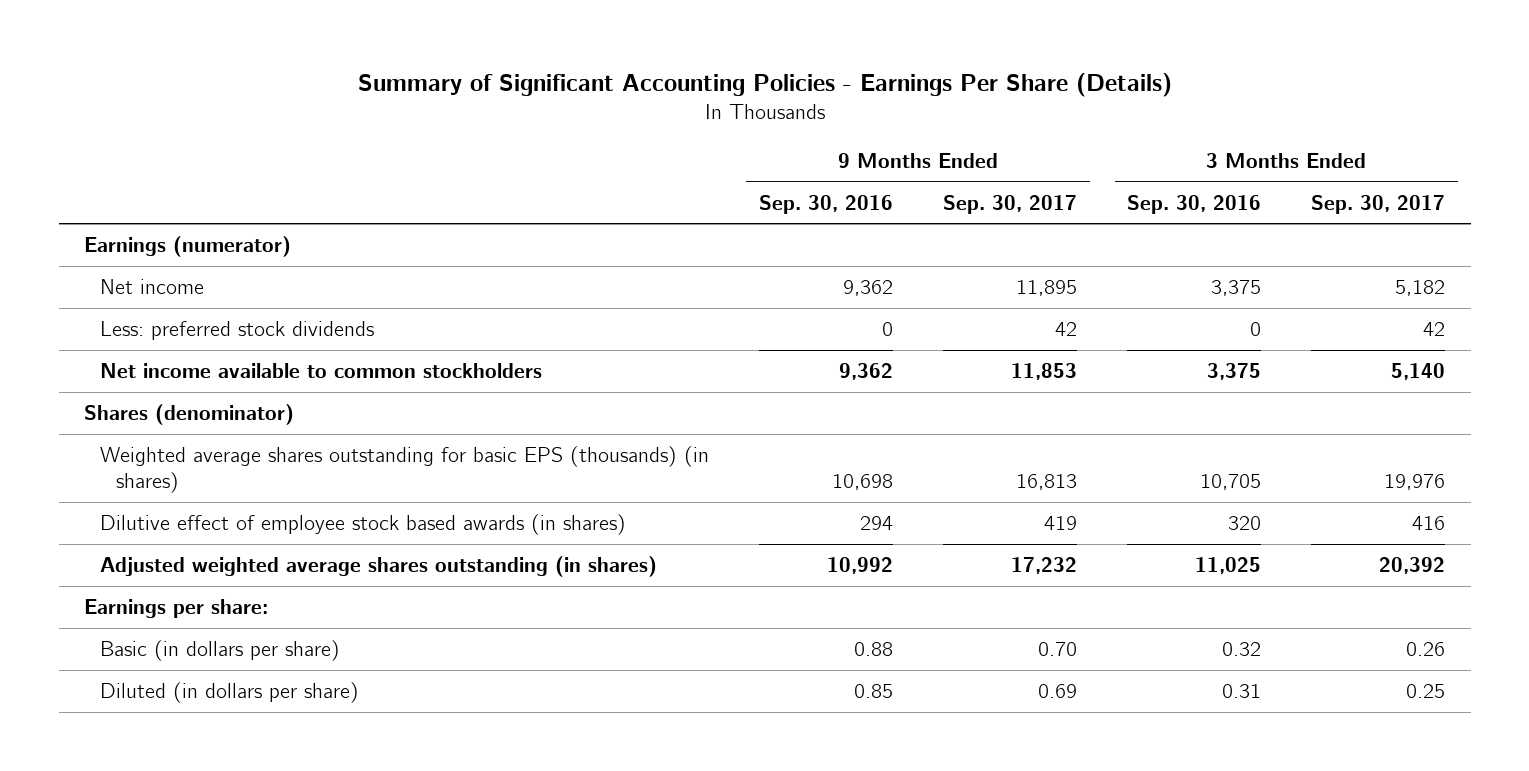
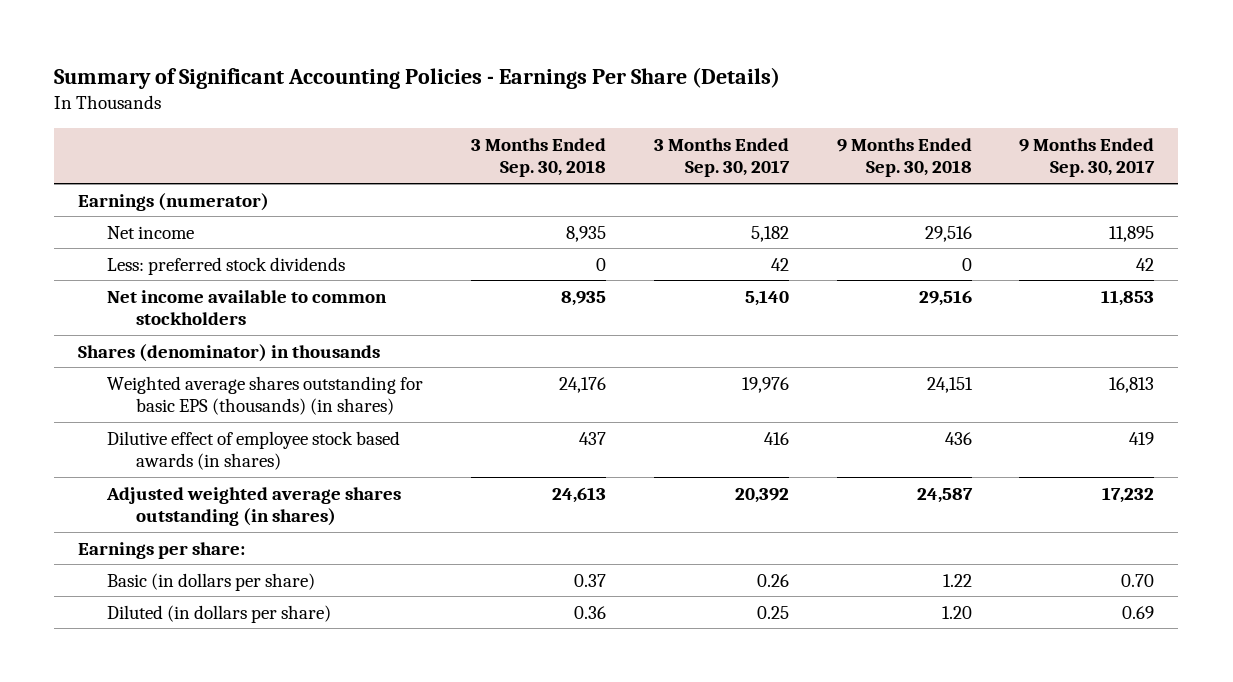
[758,194,893,214] Sep. 30, 2016 -> none
[1127,194,1262,214] Sep. 30, 2016 -> none
none -> [470,137,606,178] 3 Months Ended Sep. 30, 2018
none -> [836,137,972,178] 9 Months Ended Sep. 30, 2018
[83,403,294,425] Shares (denominator) -> [78,343,381,362] Shares (denominator) in thousands

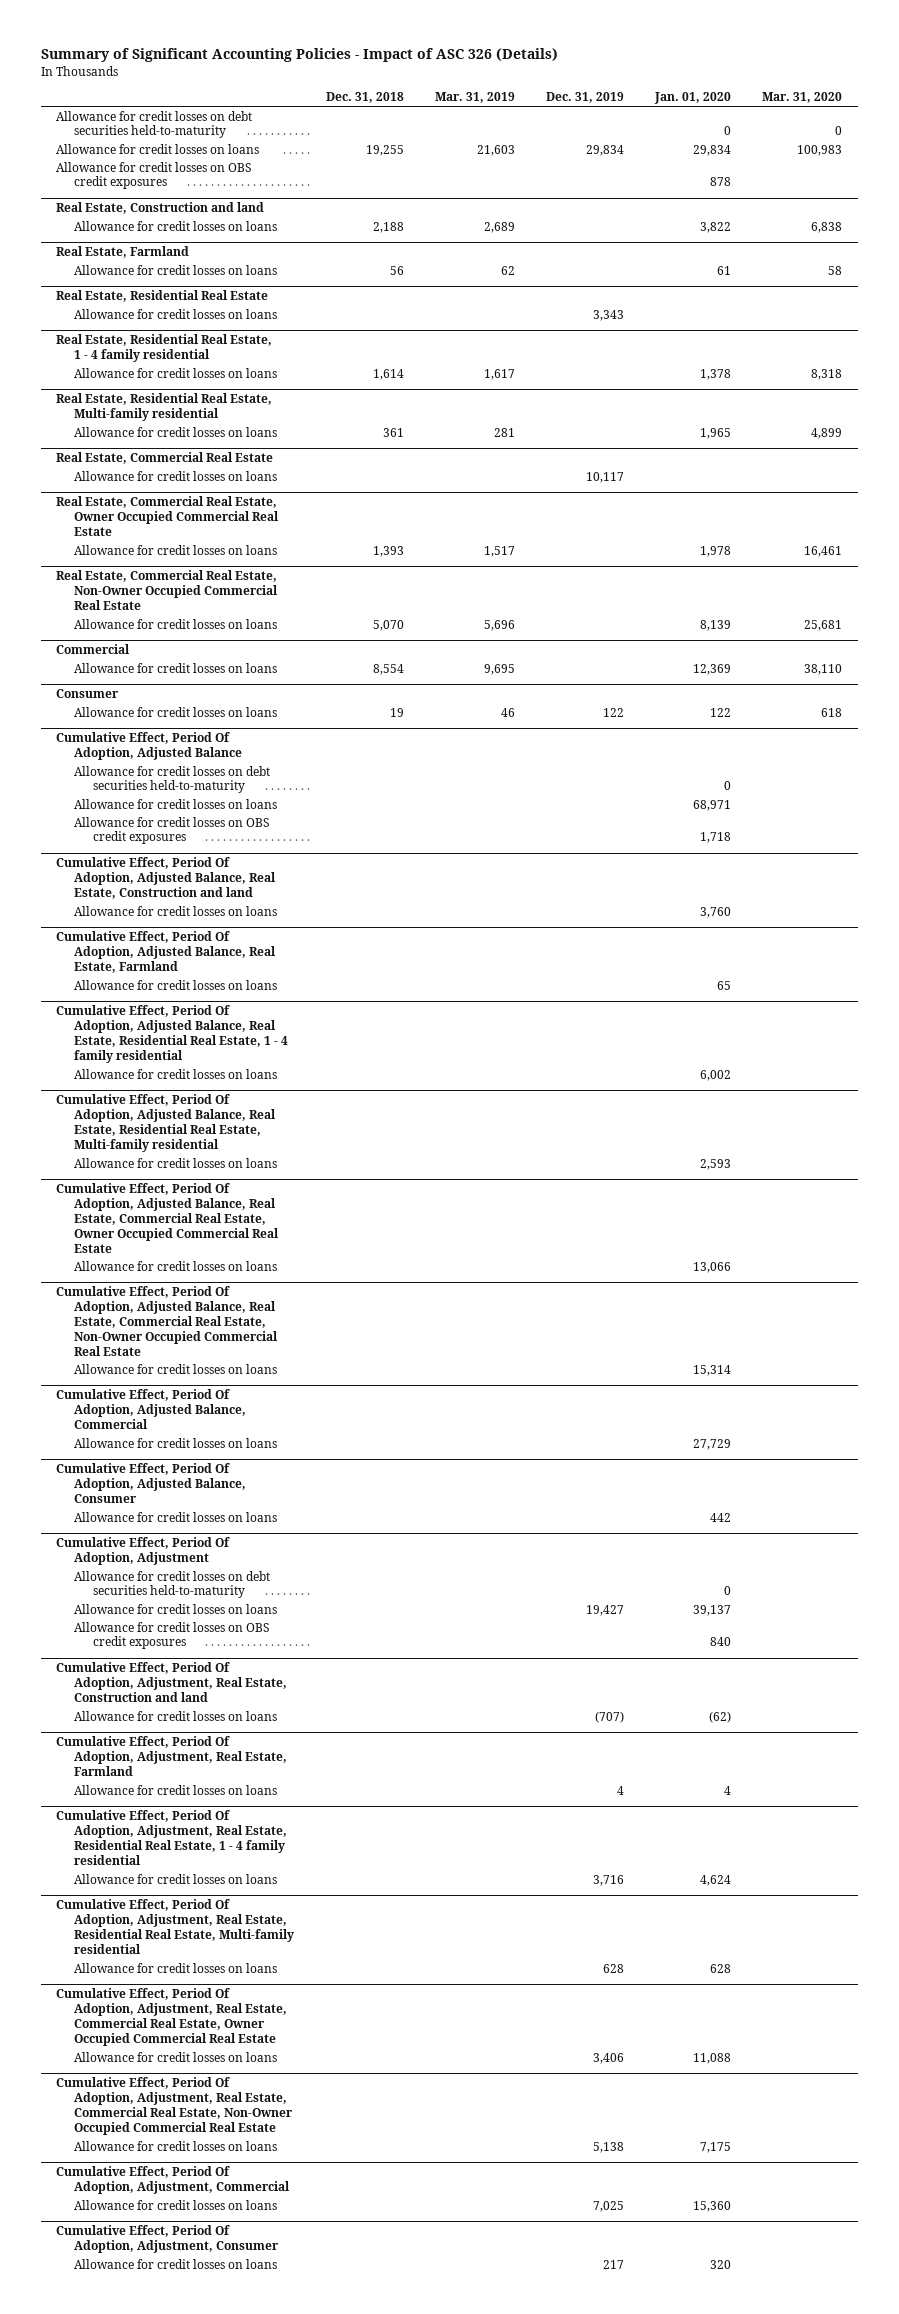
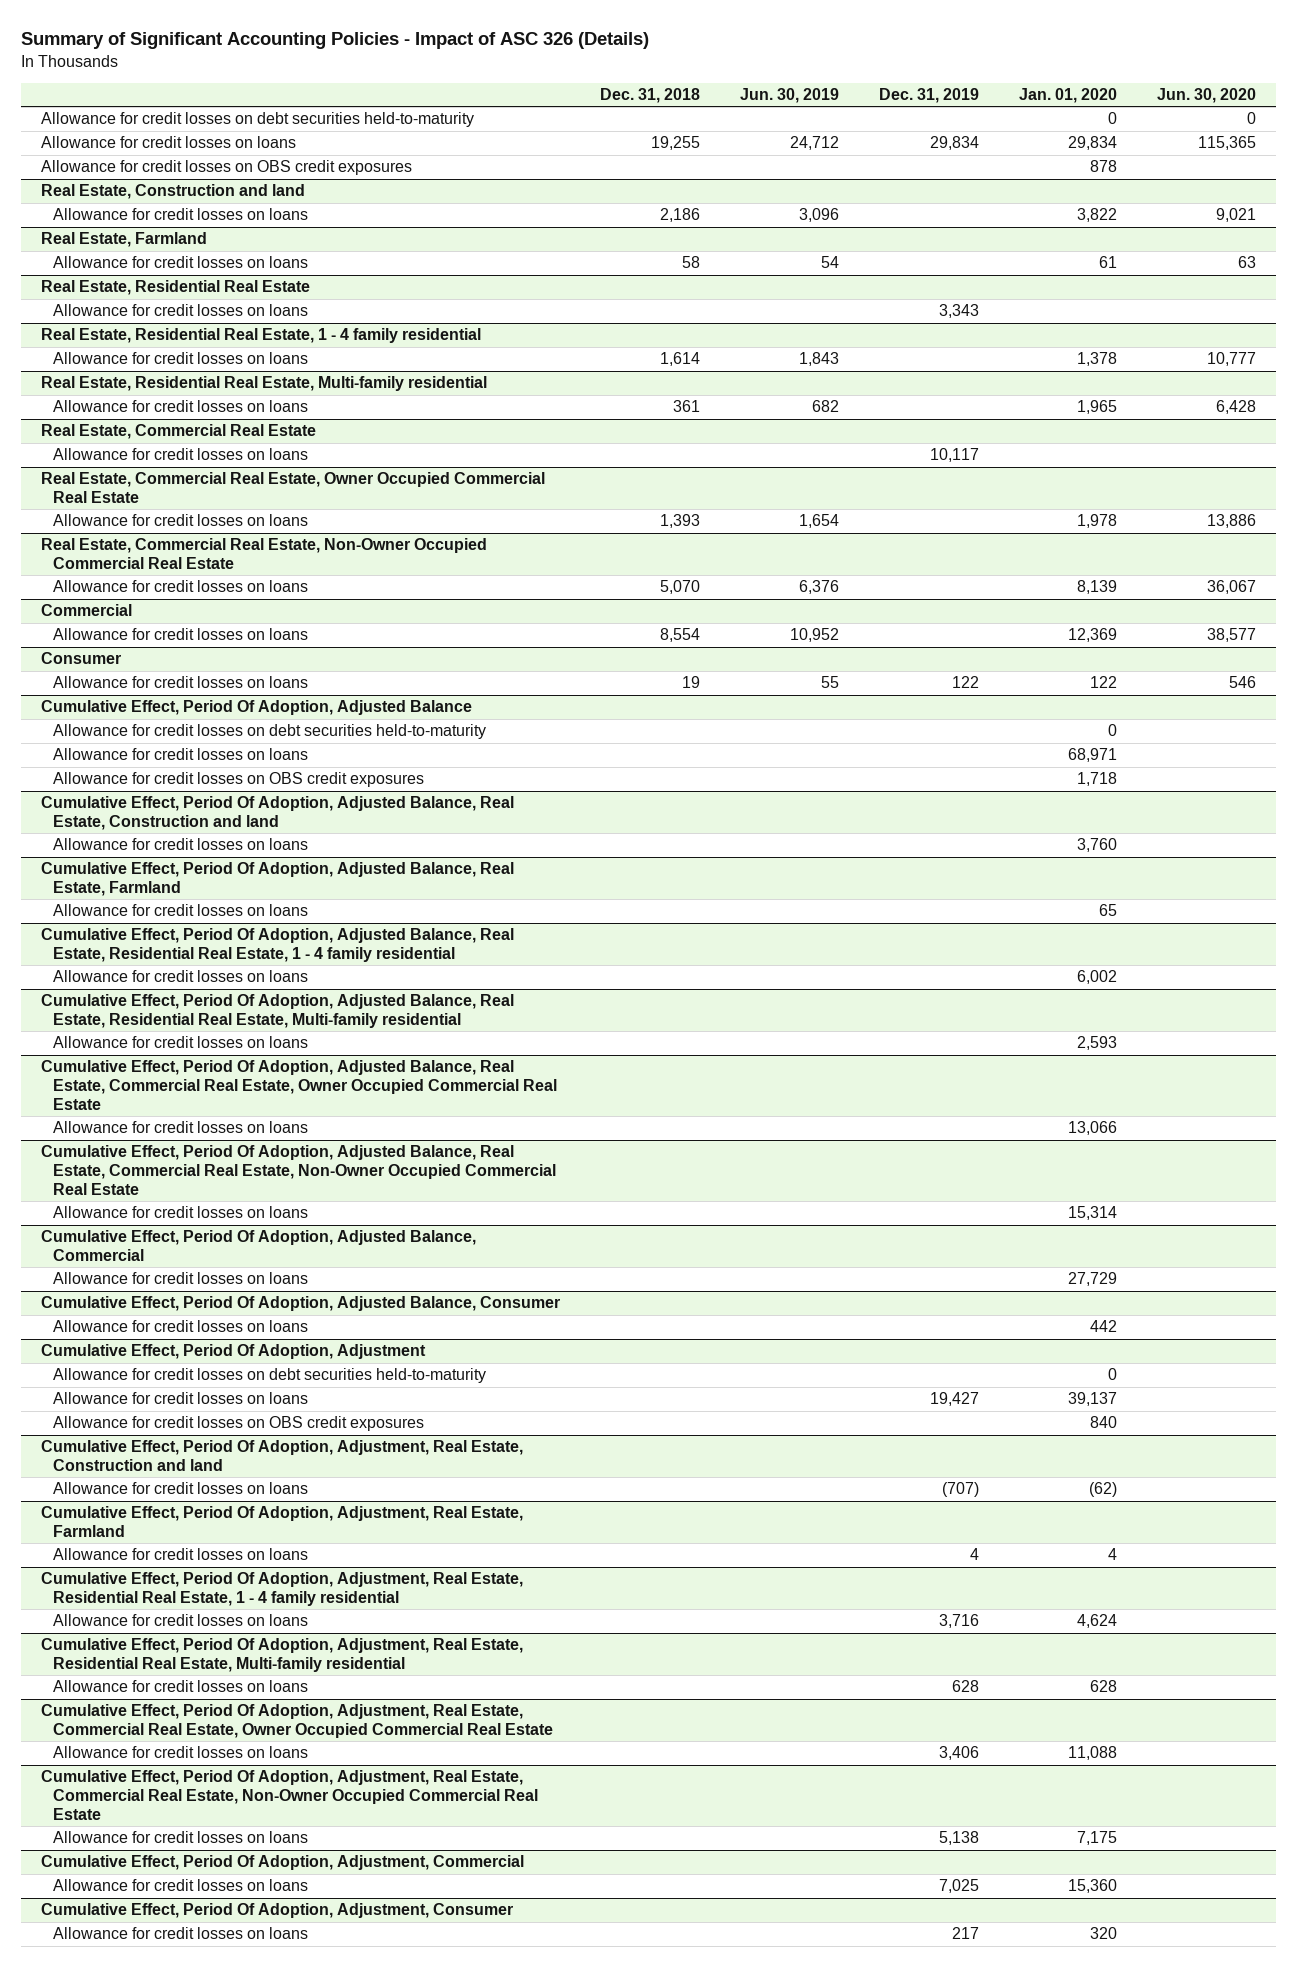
[434,92,515,104] Mar. 31, 2019 -> none
[762,92,843,104] Mar. 31, 2020 -> none
none -> [740,88,840,104] Jun. 30, 2019
none -> [1157,88,1257,104] Jun. 30, 2020
[372,221,404,233] 2,188 -> [659,208,700,223] 2,186
[389,265,404,275] 56 -> [681,256,700,269] 58

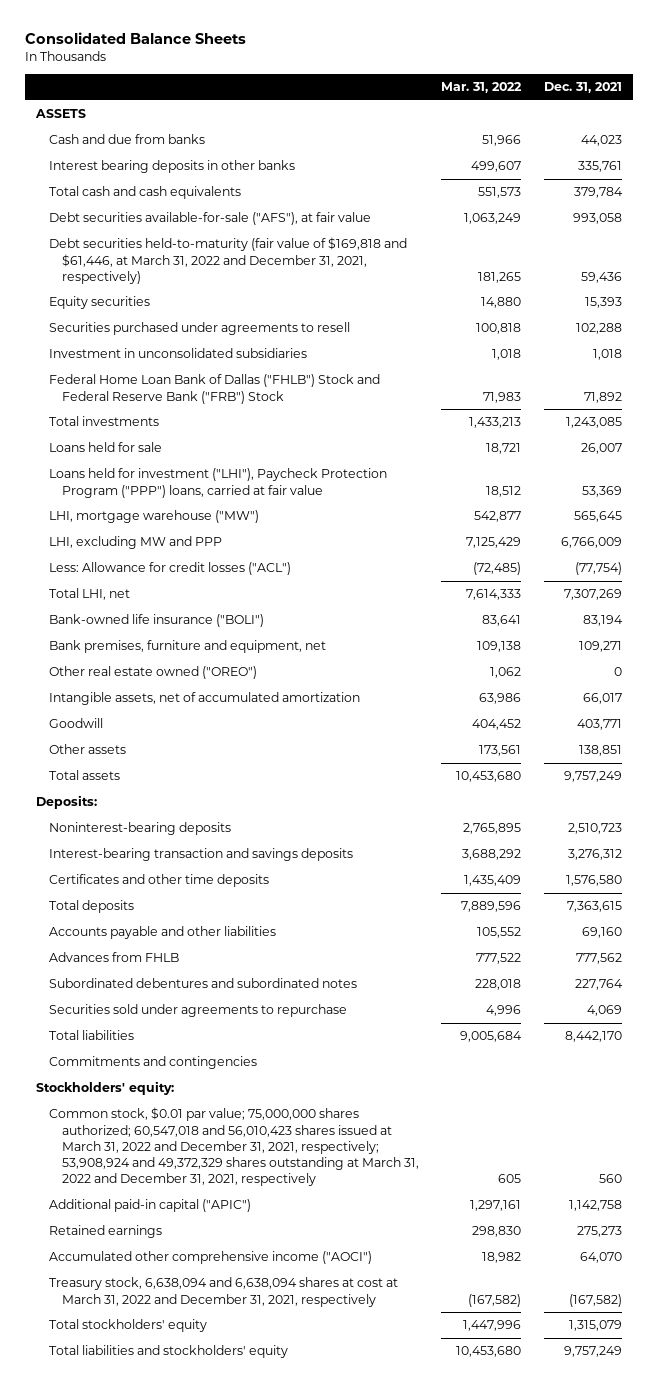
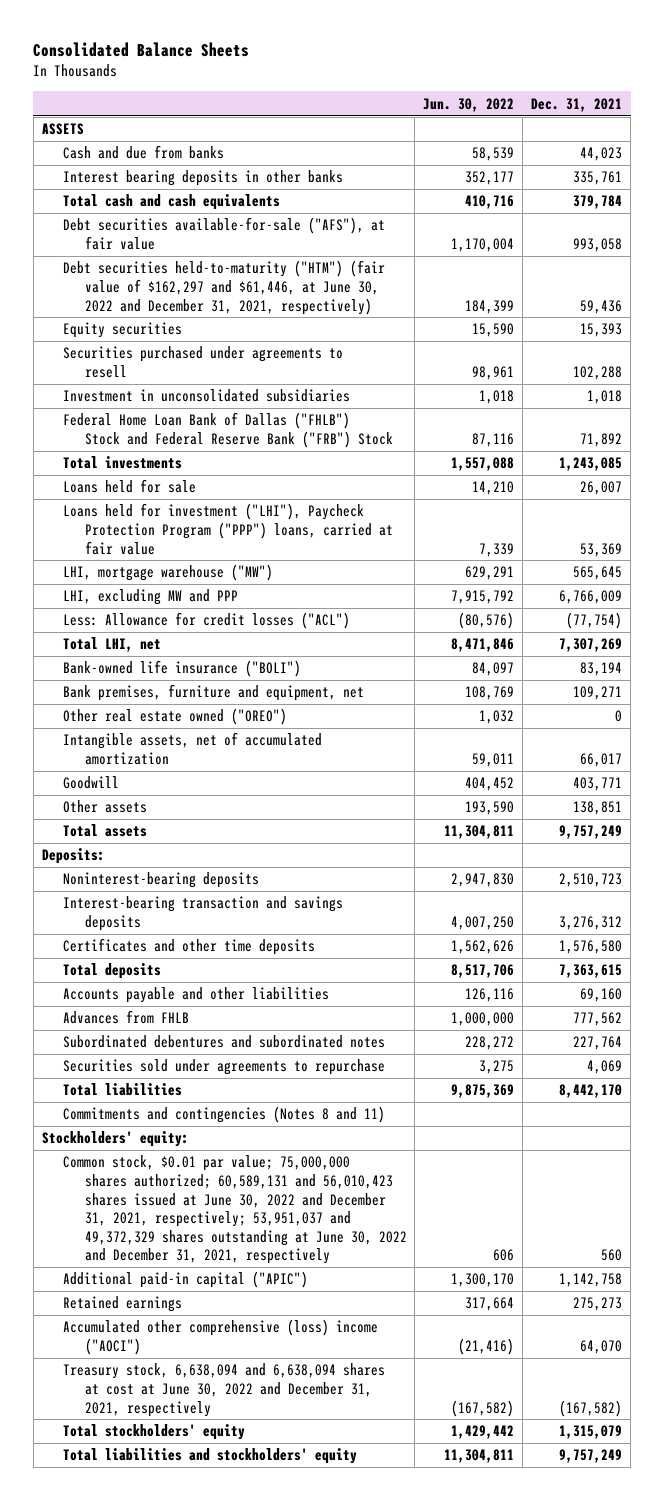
[441,82,523,94] Mar. 31, 2022 -> none
none -> [423,97,515,112] Jun. 30, 2022
[48,237,407,284] Debt securities held-to-maturity (fair value of $169,818 and $61,446, at March 31, 2022 and December 31, 2021, respectively) -> [63,260,386,315] Debt securities held-to-maturity ("HTM") (fair value of $162,297 and $61,446, at June 30, 2022 and December 31, 2021, respectively)
[48,1056,257,1070] Commitments and contingencies -> [63,1106,386,1124] Commitments and contingencies (Notes 8 and 11)
[48,1107,419,1187] Common stock, $0.01 par value; 75,000,000 shares authorized; 60,547,018 and 56,010,423 shares issued at March 31, 2022 and December 31, 2021, respectively; 53,908,924 and 49,372,329 shares outstanding at March 31, 2022 and December 31, 2021, respectively -> [63,1155,407,1265] Common stock, $0.01 par value; 75,000,000 shares authorized; 60,589,131 and 56,010,423 shares issued at June 30, 2022 and December 31, 2021, respectively; 53,951,037 and 49,372,329 shares outstanding at June 30, 2022 and December 31, 2021, respectively
[48,1251,372,1265] Accumulated other comprehensive income ("AOCI") -> [63,1319,379,1355] Accumulated other comprehensive (loss) income ("AOCI")
[48,1277,398,1307] Treasury stock, 6,638,094 and 6,638,094 shares at cost at March 31, 2022 and December 31, 2021, respectively -> [63,1363,386,1417] Treasury stock, 6,638,094 and 6,638,094 shares at cost at June 30, 2022 and December 31, 2021, respectively

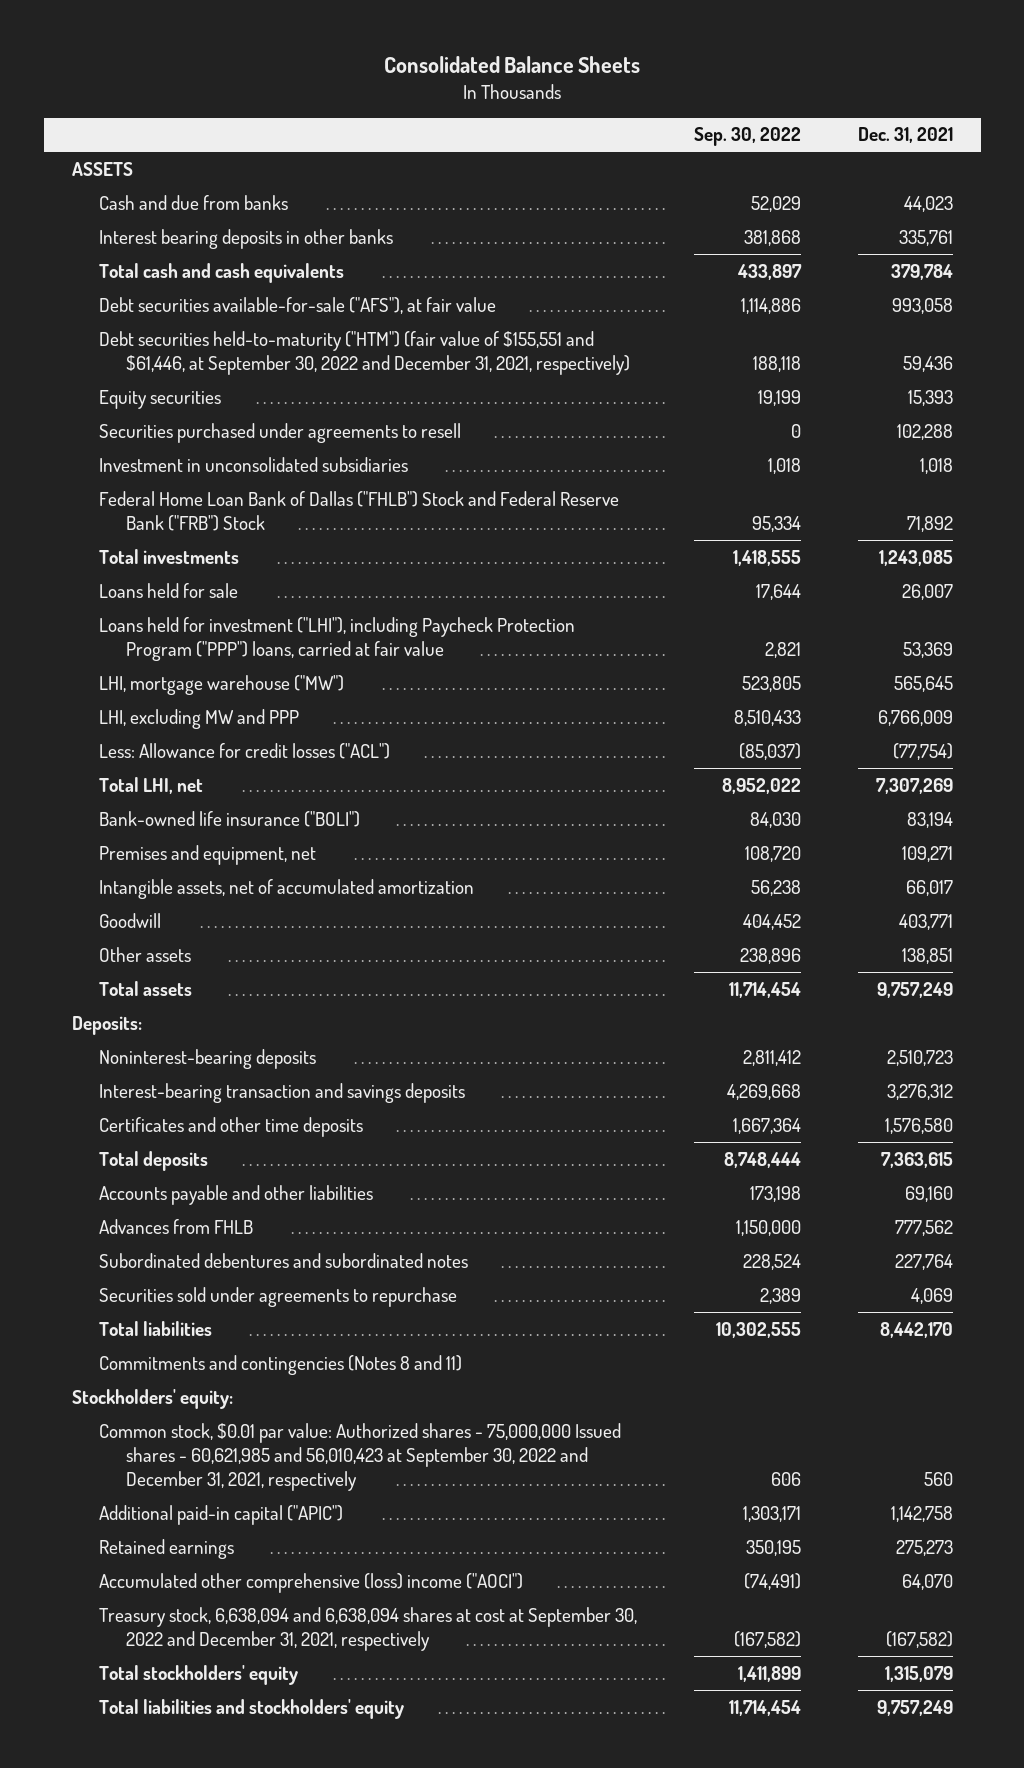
[423,97,515,112] Jun. 30, 2022 -> none
none -> [693,127,801,147] Sep. 30, 2022
[63,260,386,315] Debt securities held-to-maturity ("HTM") (fair value of $162,297 and $61,446, at June 30, 2022 and December 31, 2021, respectively) -> [99,330,631,375] Debt securities held-to-maturity ("HTM") (fair value of $155,551 and $61,446, at September 30, 2022 and December 31, 2021, respectively)
[63,503,393,555] Loans held for investment ("LHI"), Paycheck Protection Program ("PPP") loans, carried at fair value -> [99,616,576,661] Loans held for investment ("LHI"), including Paycheck Protection Program ("PPP") loans, carried at fair value
[63,708,288,726] Other real estate owned ("OREO") -> none
[63,684,365,702] Bank premises, furniture and equipment, net -> [99,844,317,865] Premises and equipment, net
[63,1155,407,1265] Common stock, $0.01 par value; 75,000,000 shares authorized; 60,589,131 and 56,010,423 shares issued at June 30, 2022 and December 31, 2021, respectively; 53,951,037 and 49,372,329 shares outstanding at June 30, 2022 and December 31, 2021, respectively -> [99,1422,622,1491] Common stock, $0.01 par value: Authorized shares - 75,000,000 Issued shares - 60,621,985 and 56,010,423 at September 30, 2022 and December 31, 2021, respectively
[63,1363,386,1417] Treasury stock, 6,638,094 and 6,638,094 shares at cost at June 30, 2022 and December 31, 2021, respectively -> [99,1606,638,1651] Treasury stock, 6,638,094 and 6,638,094 shares at cost at September 30, 2022 and December 31, 2021, respectively

